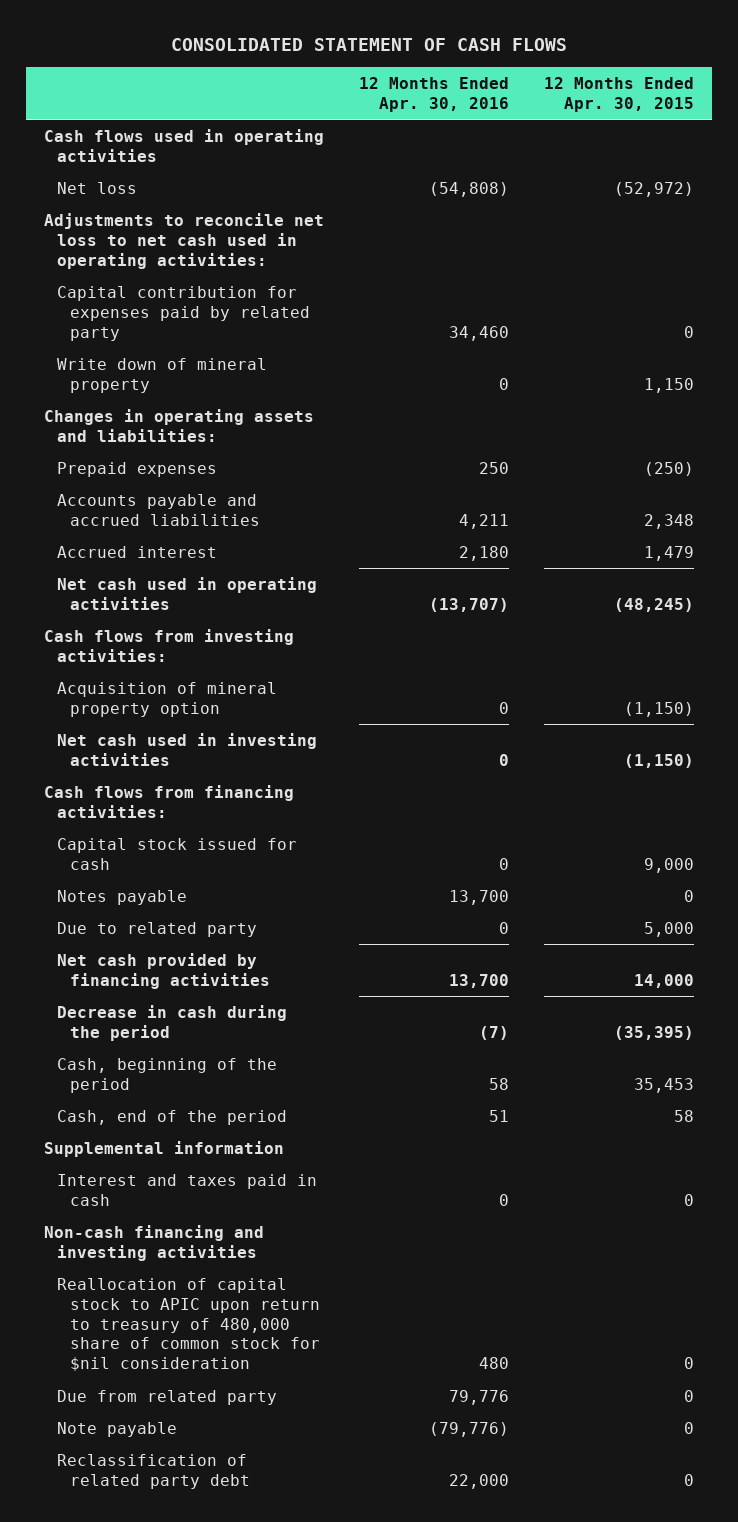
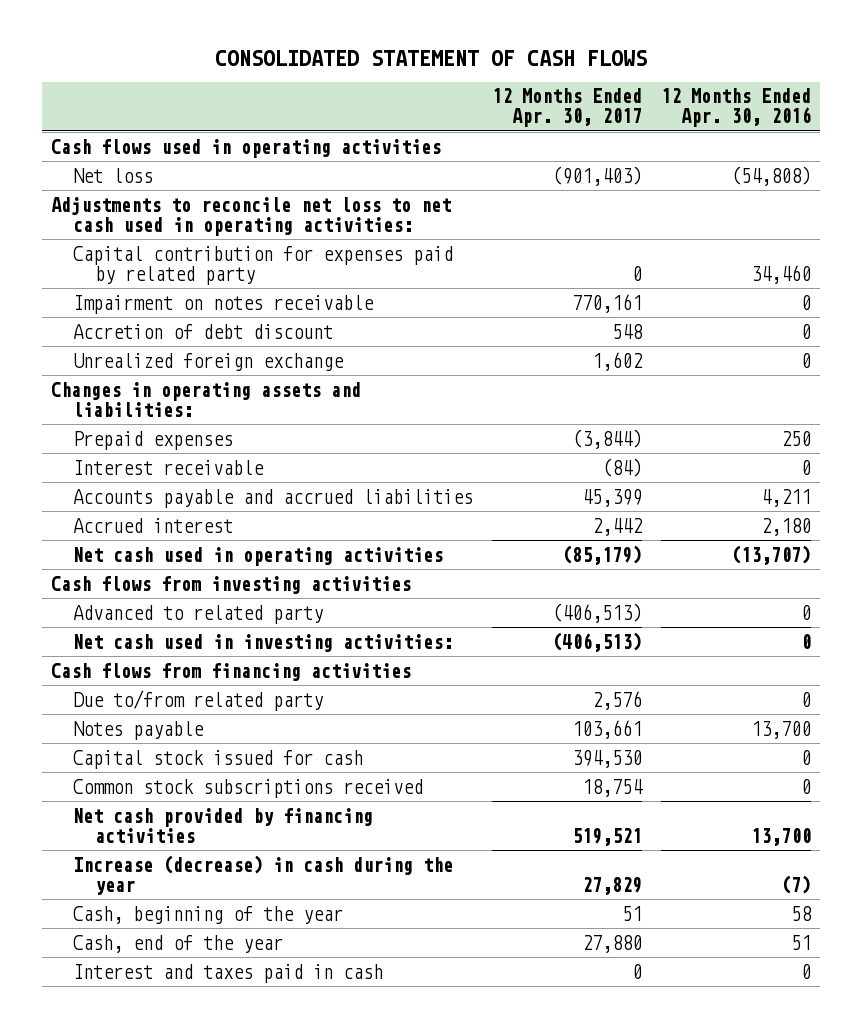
[544,76,695,112] 12 Months Ended Apr. 30, 2015 -> none
none -> [491,88,642,128] 12 Months Ended Apr. 30, 2017
[57,358,268,393] Write down of mineral property -> none
none -> [73,294,375,314] Impairment on notes receivable
none -> [73,323,334,339] Accretion of debt discount
none -> [73,352,345,371] Unrealized foreign exchange
none -> [73,459,265,475] Interest receivable
[57,682,278,717] Acquisition of mineral property option -> none
[44,629,295,662] Cash flows from investing activities: -> [51,575,412,594] Cash flows from investing activities
none -> [73,604,324,624] Advanced to related party
[57,733,318,766] Net cash used in investing activities -> [73,633,454,652] Net cash used in investing activities:
[44,785,295,818] Cash flows from financing activities: -> [51,662,412,681] Cash flows from financing activities
none -> [73,689,324,711] Due to/from related party
[57,922,258,938] Due to related party -> none
[57,838,298,870] Capital stock issued for cash -> [73,749,364,769] Capital stock issued for cash
none -> [73,778,424,798] Common stock subscriptions received
[44,1141,285,1158] Supplemental information -> none
[57,1005,288,1041] Decrease in cash during the period -> [73,854,454,895] Increase (decrease) in cash during the year
[57,1058,278,1093] Cash, beginning of the period -> [73,905,344,924] Cash, beginning of the year
[57,1110,288,1126] Cash, end of the period -> [73,934,284,953] Cash, end of the year
[44,1225,265,1261] Non-cash financing and investing activities -> none
[57,1278,321,1372] Reallocation of capital stock to APIC upon return to treasury of 480,000 share of common stock for $nil consideration -> none
[57,1390,278,1406] Due from related party -> none
[57,1422,178,1438] Note payable -> none
[57,1454,251,1489] Reclassification of related party debt -> none

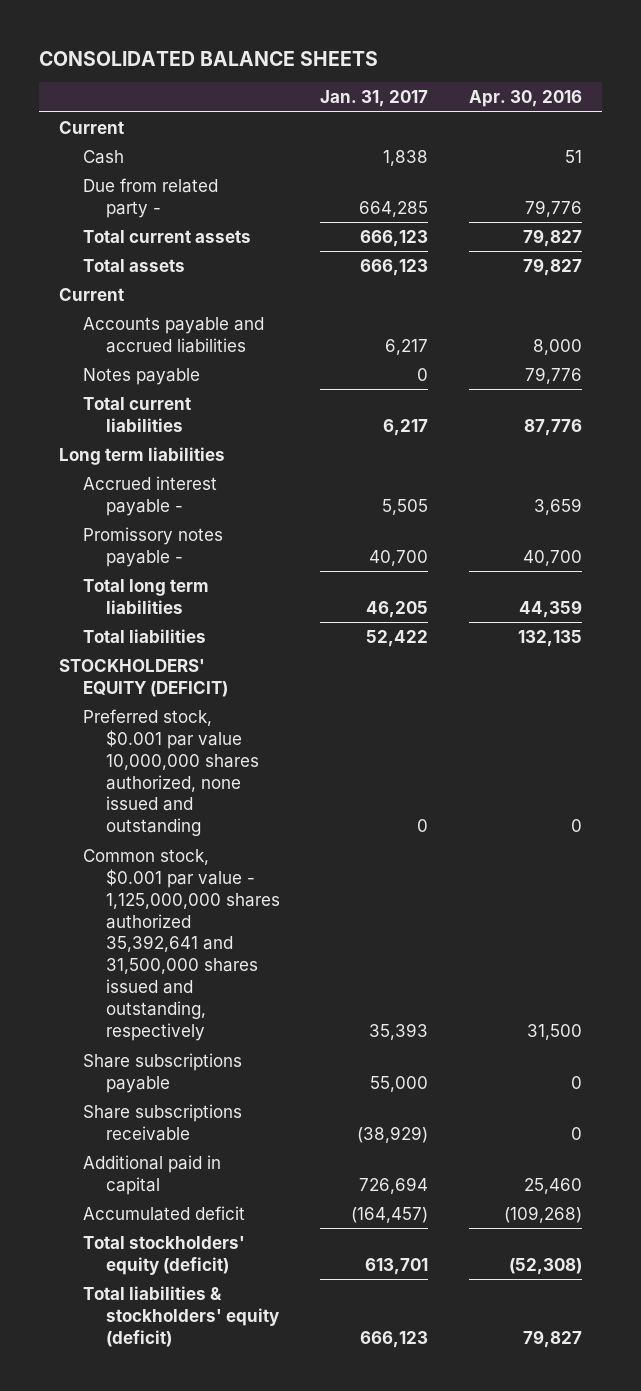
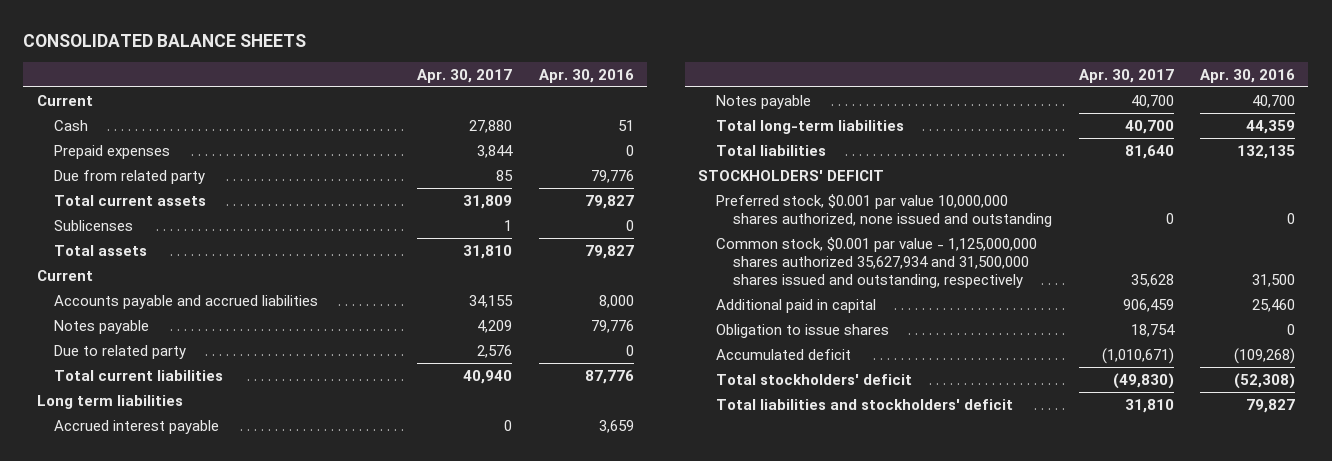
[320,90,429,108] Jan. 31, 2017 -> none
none -> [416,68,512,83] Apr. 30, 2017
none -> [53,144,170,159] Prepaid expenses
[82,177,218,218] Due from related party - -> [53,169,205,184] Due from related party
none -> [53,219,133,231] Sublicenses
none -> [53,344,186,359] Due to related party
[82,475,217,516] Accrued interest payable - -> [53,419,219,434] Accrued interest payable
[82,526,223,567] Promissory notes payable - -> [715,94,811,109] Notes payable
[82,578,209,614] Total long term liabilities -> [715,119,904,134] Total long-term liabilities
[59,658,228,697] STOCKHOLDERS' EQUITY (DEFICIT) -> [698,169,885,181] STOCKHOLDERS' DEFICIT
[82,1052,242,1093] Share subscriptions payable -> none
[82,1103,242,1141] Share subscriptions receivable -> none
[82,848,280,1042] Common stock, $0.001 par value - 1,125,000,000 shares authorized 35,392,641 and 31,500,000 shares issued and outstanding, respectively -> [715,236,1037,288] Common stock, $0.001 par value - 1,125,000,000 shares authorized 35,627,934 and 31,500,000 shares issued and outstanding, respectively
none -> [715,323,889,338] Obligation to issue shares
[82,1235,245,1275] Total stockholders' equity (deficit) -> [715,373,912,385] Total stockholders' deficit
[82,1285,279,1347] Total liabilities & stockholders' equity (deficit) -> [715,398,1013,410] Total liabilities and stockholders' deficit

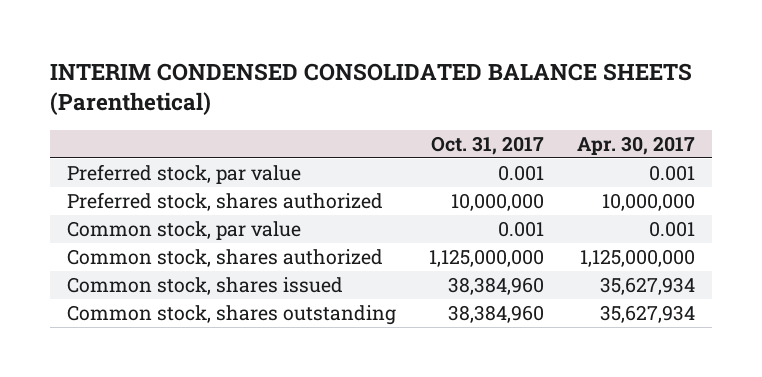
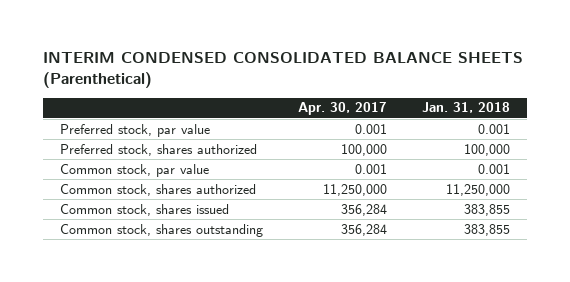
[430,135,544,155] Oct. 31, 2017 -> none
none -> [422,102,511,114] Jan. 31, 2018
[602,193,696,212] 10,000,000 -> [341,143,388,156] 100,000
[580,249,696,268] 1,125,000,000 -> [323,183,388,196] 11,250,000
[600,277,696,296] 35,627,934 -> [341,203,388,216] 356,284
[600,305,696,324] 35,627,934 -> [341,223,388,236] 356,284

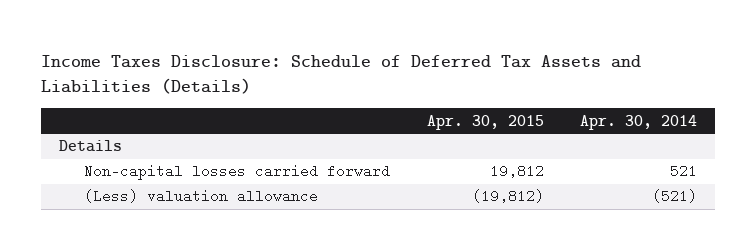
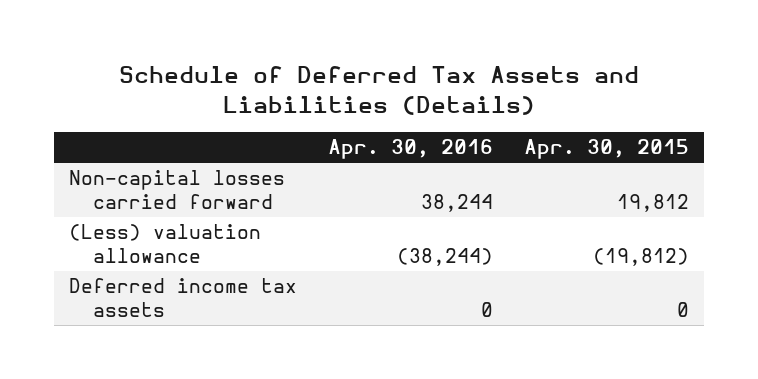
[41,54,642,95] Income Taxes Disclosure: Schedule of Deferred Tax Assets and Liabilities (Details) -> [119,66,640,116] Schedule of Deferred Tax Assets and Liabilities (Details)
[579,114,697,130] Apr. 30, 2014 -> none
none -> [328,139,494,160] Apr. 30, 2016
[59,140,123,153] Details -> none
none -> [69,278,298,317] Deferred income tax assets

